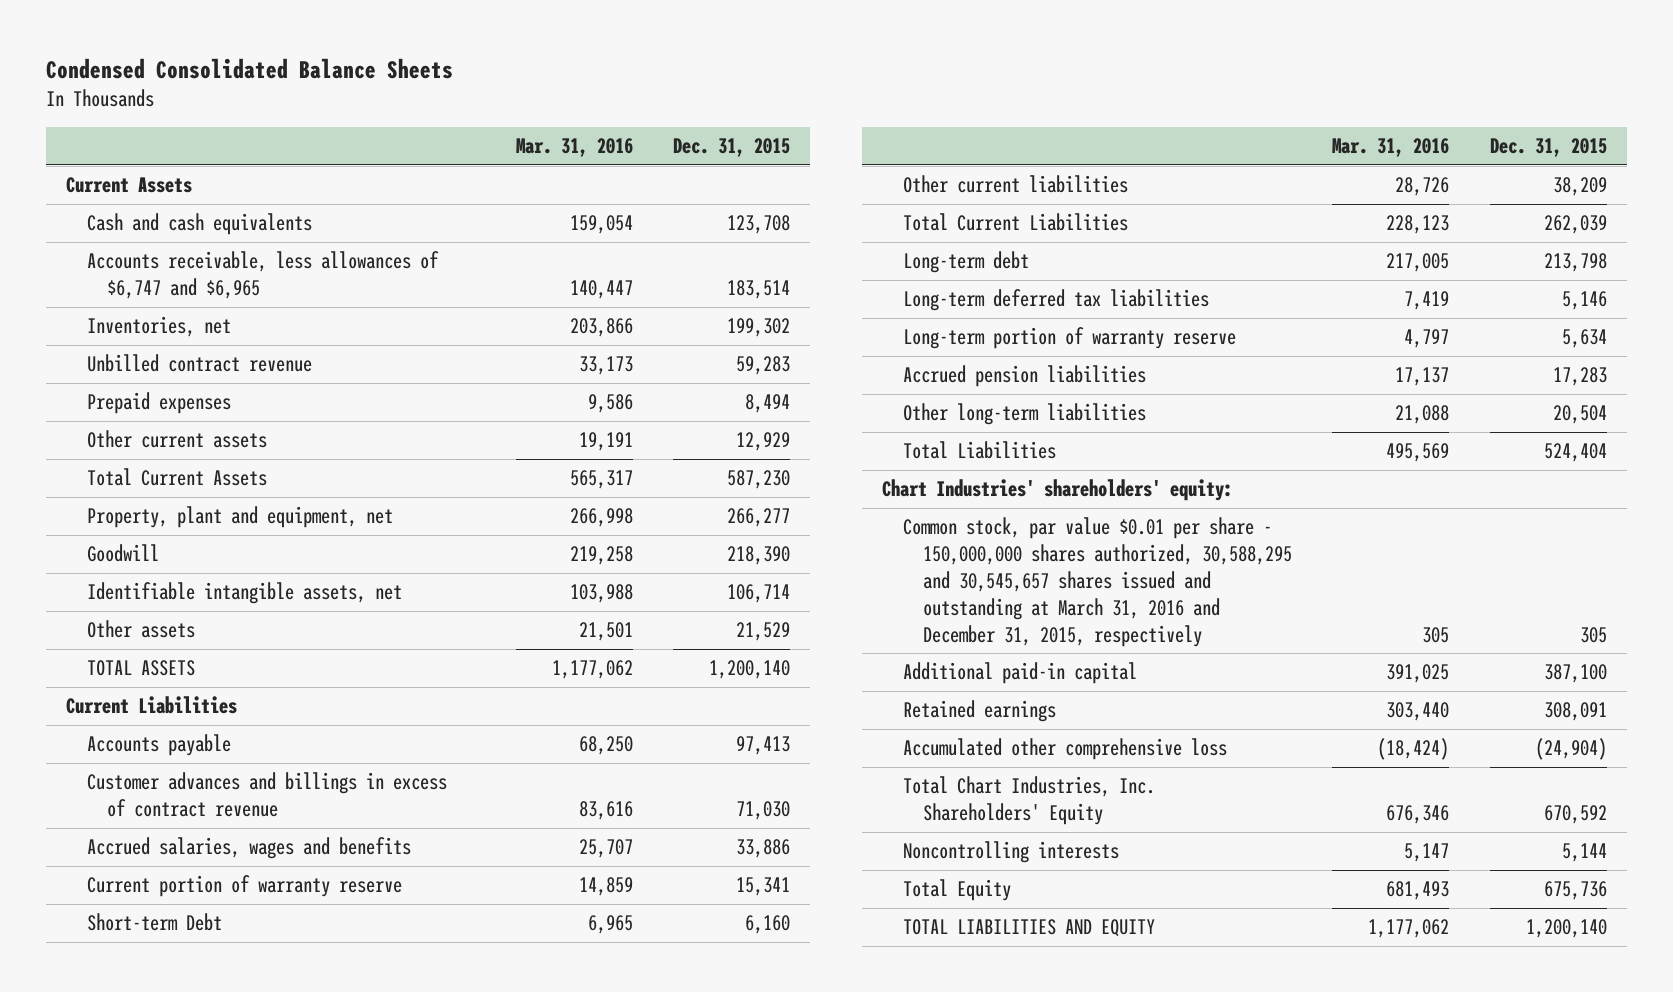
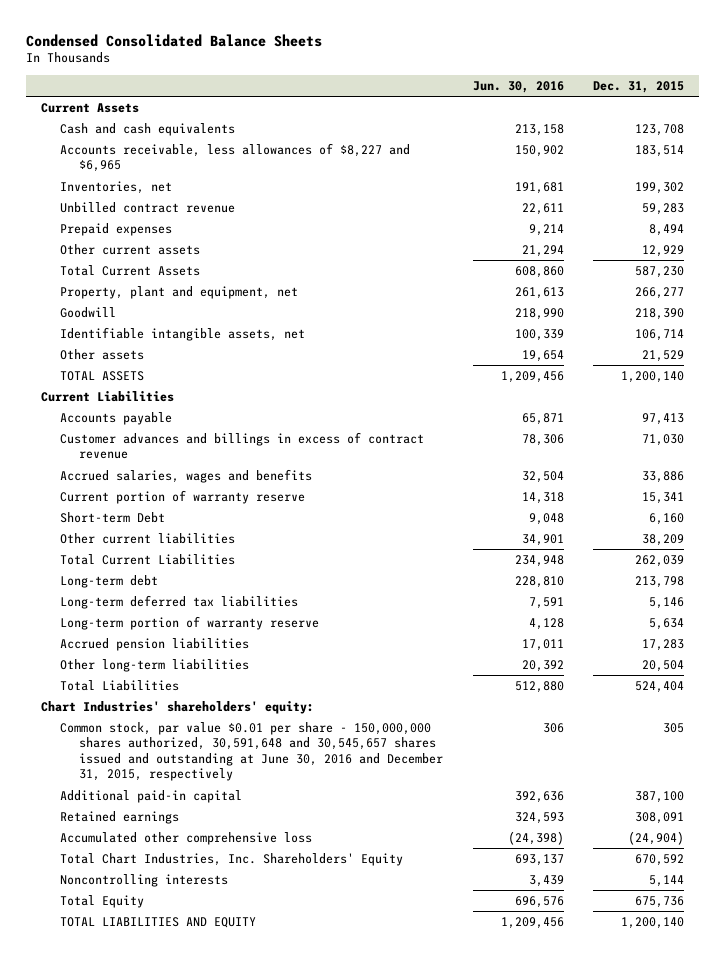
[516,138,634,158] Mar. 31, 2016 -> none
none -> [472,81,564,94] Jun. 30, 2016
[86,251,439,299] Accounts receivable, less allowances of $6,747 and $6,965 -> [60,143,411,173] Accounts receivable, less allowances of $8,227 and $6,965
[902,517,1293,647] Common stock, par value $0.01 per share - 150,000,000 shares authorized, 30,588,295 and 30,545,657 shares issued and outstanding at March 31, 2016 and December 31, 2015, respectively -> [60,722,444,782] Common stock, par value $0.01 per share - 150,000,000 shares authorized, 30,591,648 and 30,545,657 shares issued and outstanding at June 30, 2016 and December 31, 2015, respectively

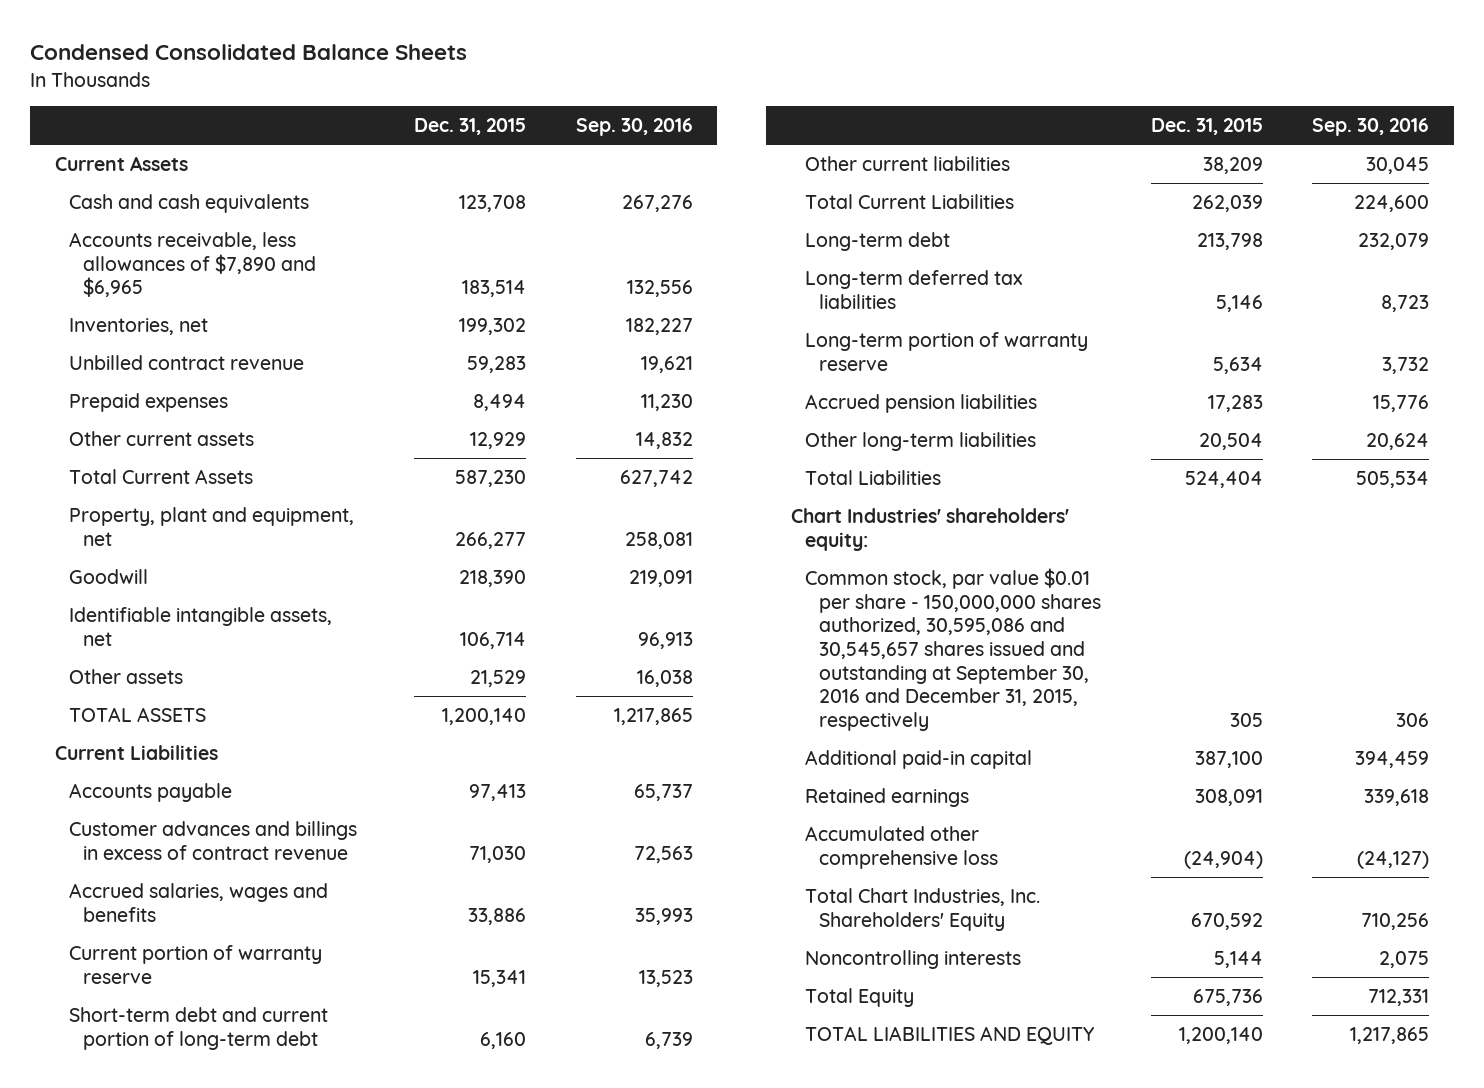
[472,81,564,94] Jun. 30, 2016 -> none
none -> [575,118,693,137] Sep. 30, 2016
[60,143,411,173] Accounts receivable, less allowances of $8,227 and $6,965 -> [68,232,316,298] Accounts receivable, less allowances of $7,890 and $6,965
[60,512,166,524] Short-term Debt -> [68,1007,328,1050] Short-term debt and current portion of long-term debt
[60,722,444,782] Common stock, par value $0.01 per share - 150,000,000 shares authorized, 30,591,648 and 30,545,657 shares issued and outstanding at June 30, 2016 and December 31, 2015, respectively -> [805,568,1102,731] Common stock, par value $0.01 per share - 150,000,000 shares authorized, 30,595,086 and 30,545,657 shares issued and outstanding at September 30, 2016 and December 31, 2015, respectively

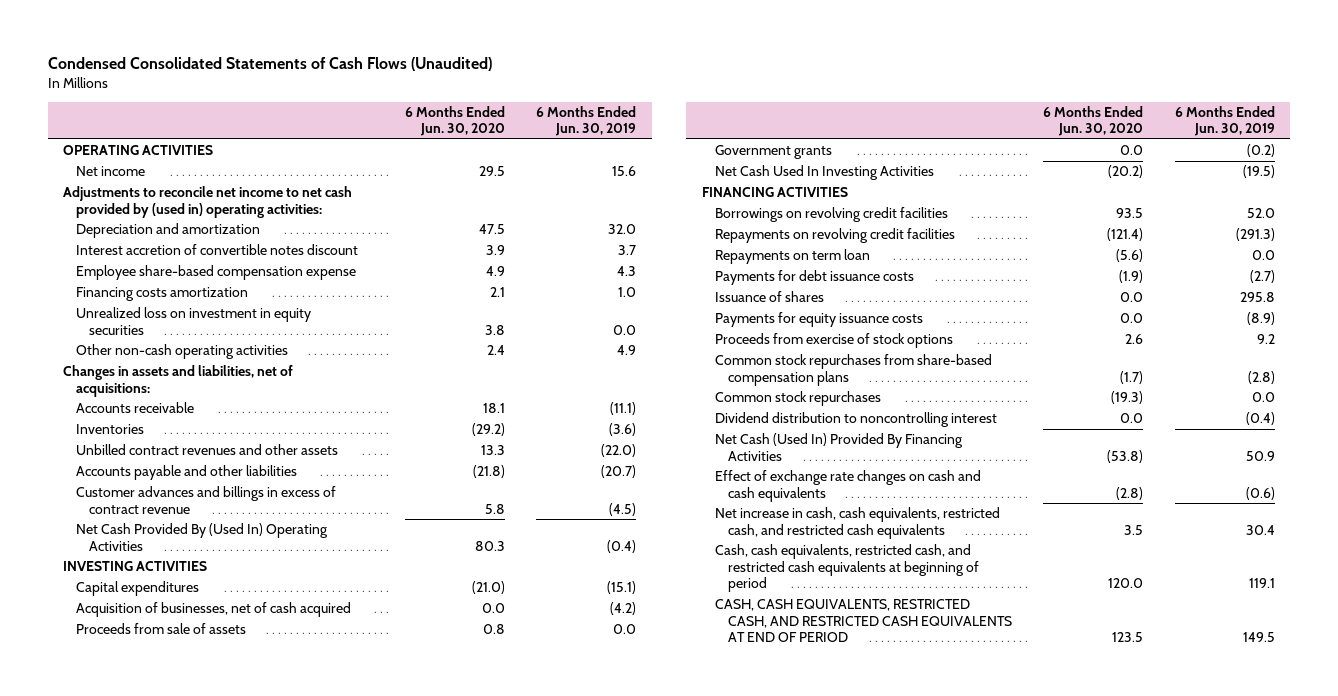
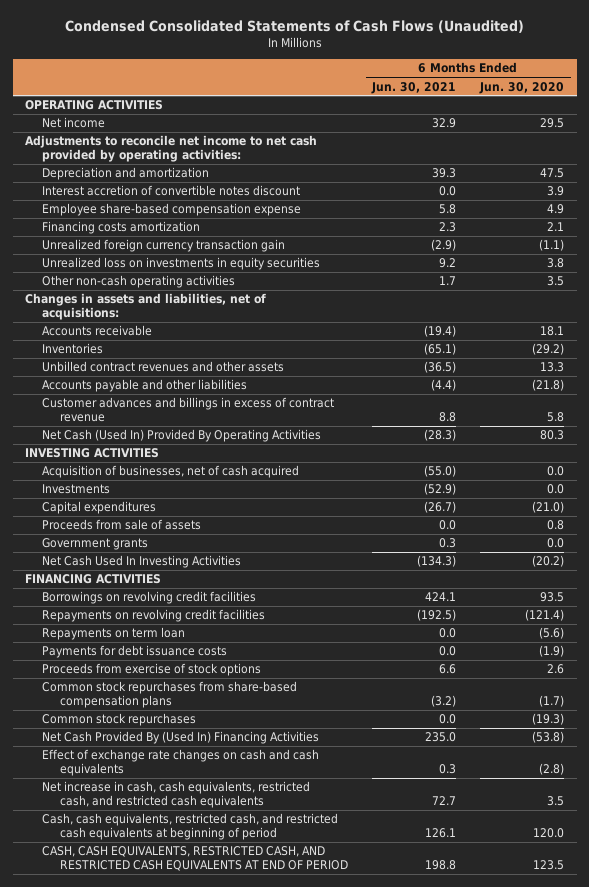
[536,105,637,137] 6 Months Ended Jun. 30, 2019 -> none
none -> [371,81,457,94] Jun. 30, 2021
[63,186,353,218] Adjustments to reconcile net income to net cash provided by (used in) operating activities: -> [24,135,317,163] Adjustments to reconcile net income to net cash provided by operating activities:
none -> [42,239,286,253] Unrealized foreign currency transaction gain
[76,307,312,335] Unrealized loss on investment in equity securities -> [42,257,321,271] Unrealized loss on investments in equity securities
[486,345,505,356] 2.4 -> [547,276,565,287] 3.5
[76,523,329,551] Net Cash Provided By (Used In) Operating Activities -> [42,429,322,443] Net Cash (Used In) Provided By Operating Activities
none -> [42,484,111,495] Investments
[76,581,200,597] Capital expenditures -> [42,501,157,515] Capital expenditures
[714,291,824,303] Issuance of shares -> none
[714,312,923,328] Payments for equity issuance costs -> none
[714,412,997,428] Dividend distribution to noncontrolling interest -> none
[714,433,963,461] Net Cash (Used In) Provided By Financing Activities -> [42,731,320,745] Net Cash Provided By (Used In) Financing Activities

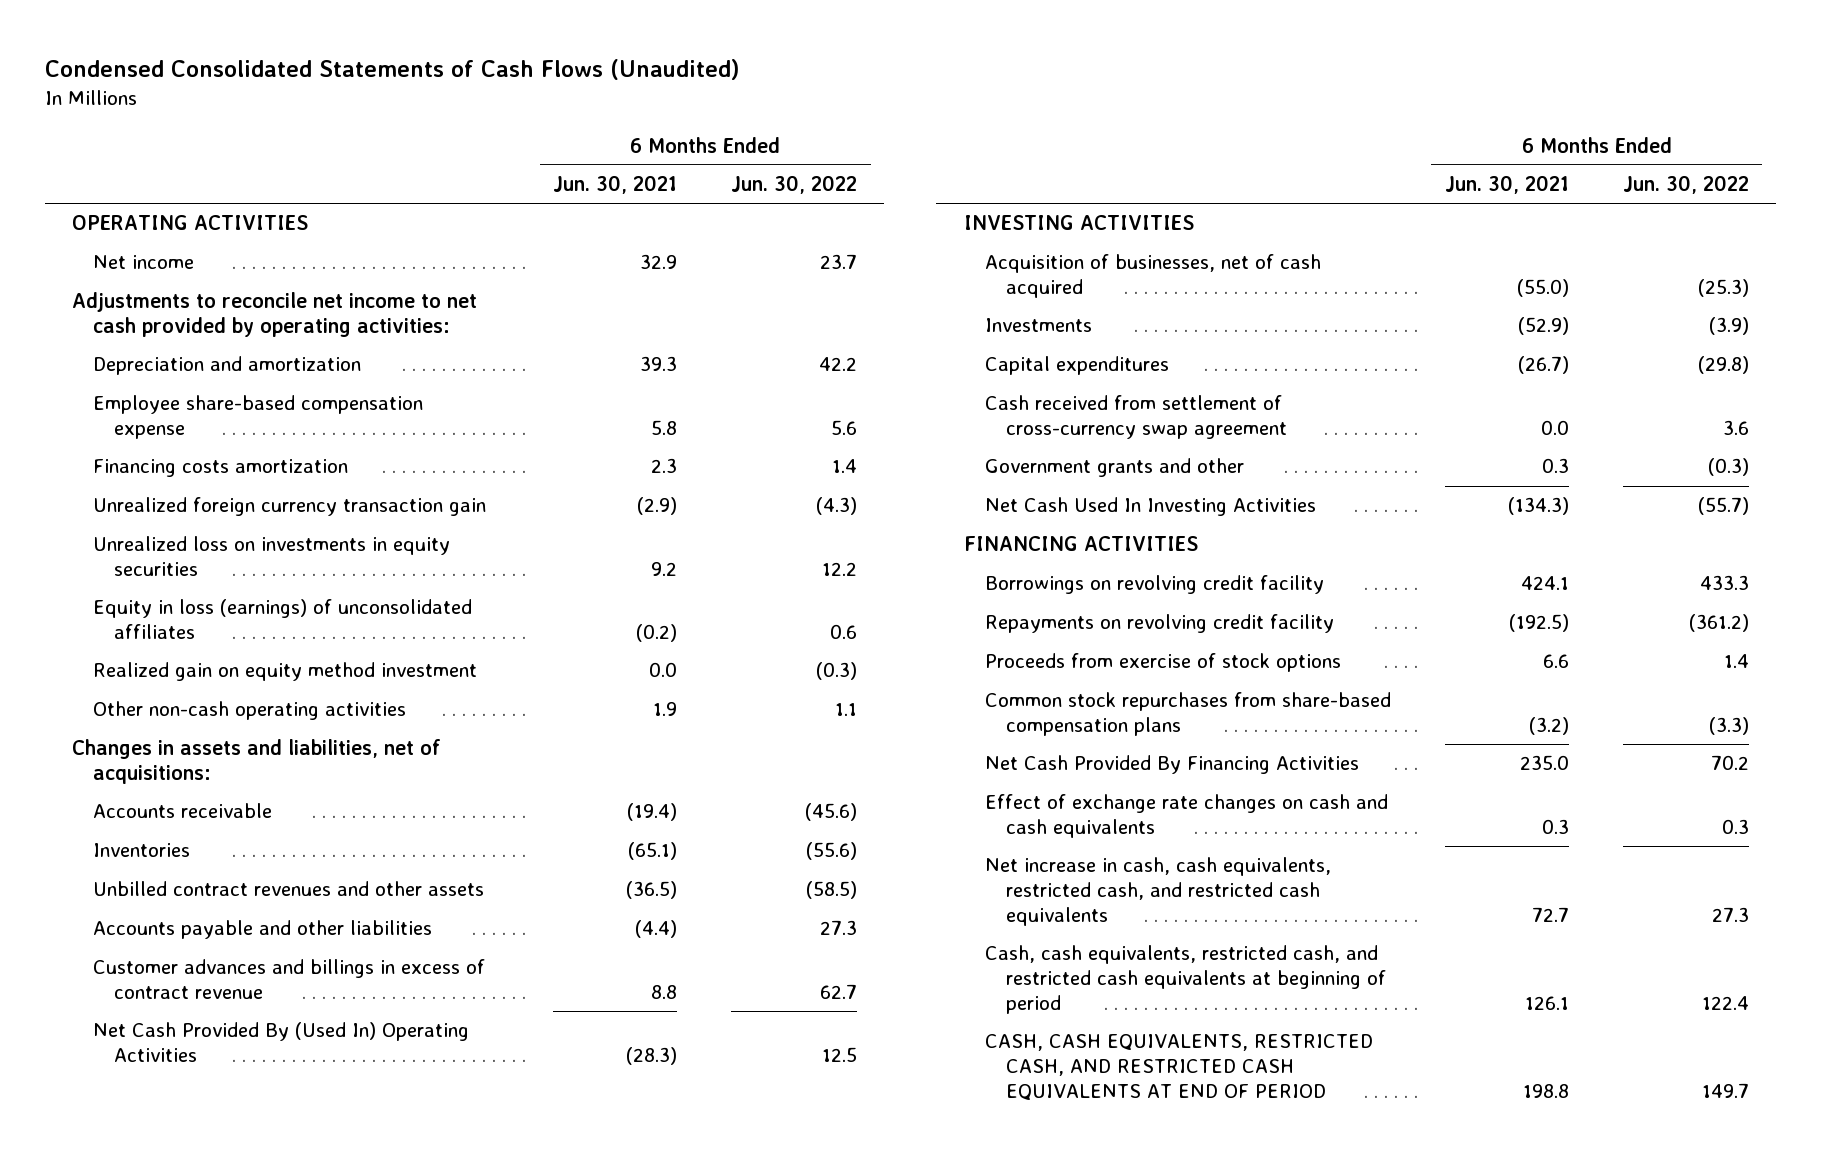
[479,81,565,94] Jun. 30, 2020 -> none
none -> [731,175,858,195] Jun. 30, 2022
[42,185,301,197] Interest accretion of convertible notes discount -> none
none -> [93,599,473,640] Equity in loss (earnings) of unconsolidated affiliates
none -> [93,662,478,682] Realized gain on equity method investment
[439,276,457,286] 1.7 -> [653,702,678,717] 1.9
[42,429,322,443] Net Cash (Used In) Provided By Operating Activities -> [93,1022,470,1063] Net Cash Provided By (Used In) Operating Activities
[42,519,202,531] Proceeds from sale of assets -> none
none -> [984,395,1287,440] Cash received from settlement of cross-currency swap agreement
[42,538,149,551] Government grants -> [984,458,1244,478] Government grants and other
[42,627,186,641] Repayments on term loan -> none
[42,645,228,659] Payments for debt issuance costs -> none
[42,591,257,605] Borrowings on revolving credit facilities -> [984,575,1324,595] Borrowings on revolving credit facility
[42,609,266,623] Repayments on revolving credit facilities -> [984,614,1334,634] Repayments on revolving credit facility
[42,713,197,727] Common stock repurchases -> none
[42,731,320,745] Net Cash Provided By (Used In) Financing Activities -> [984,755,1359,775] Net Cash Provided By Financing Activities

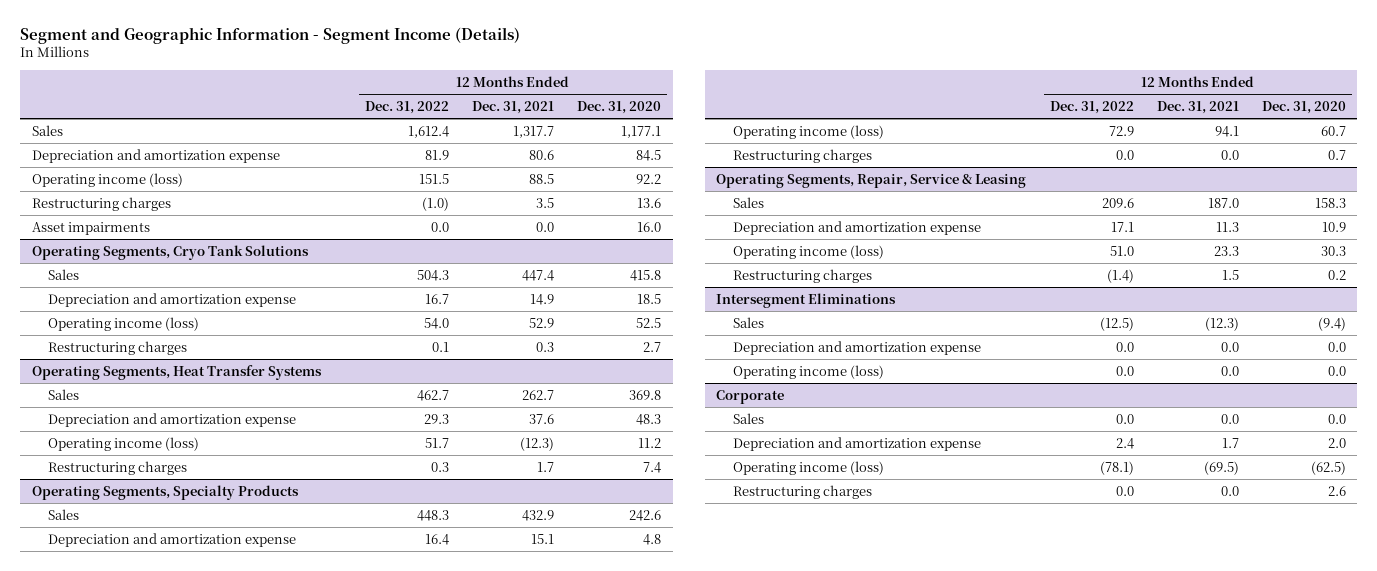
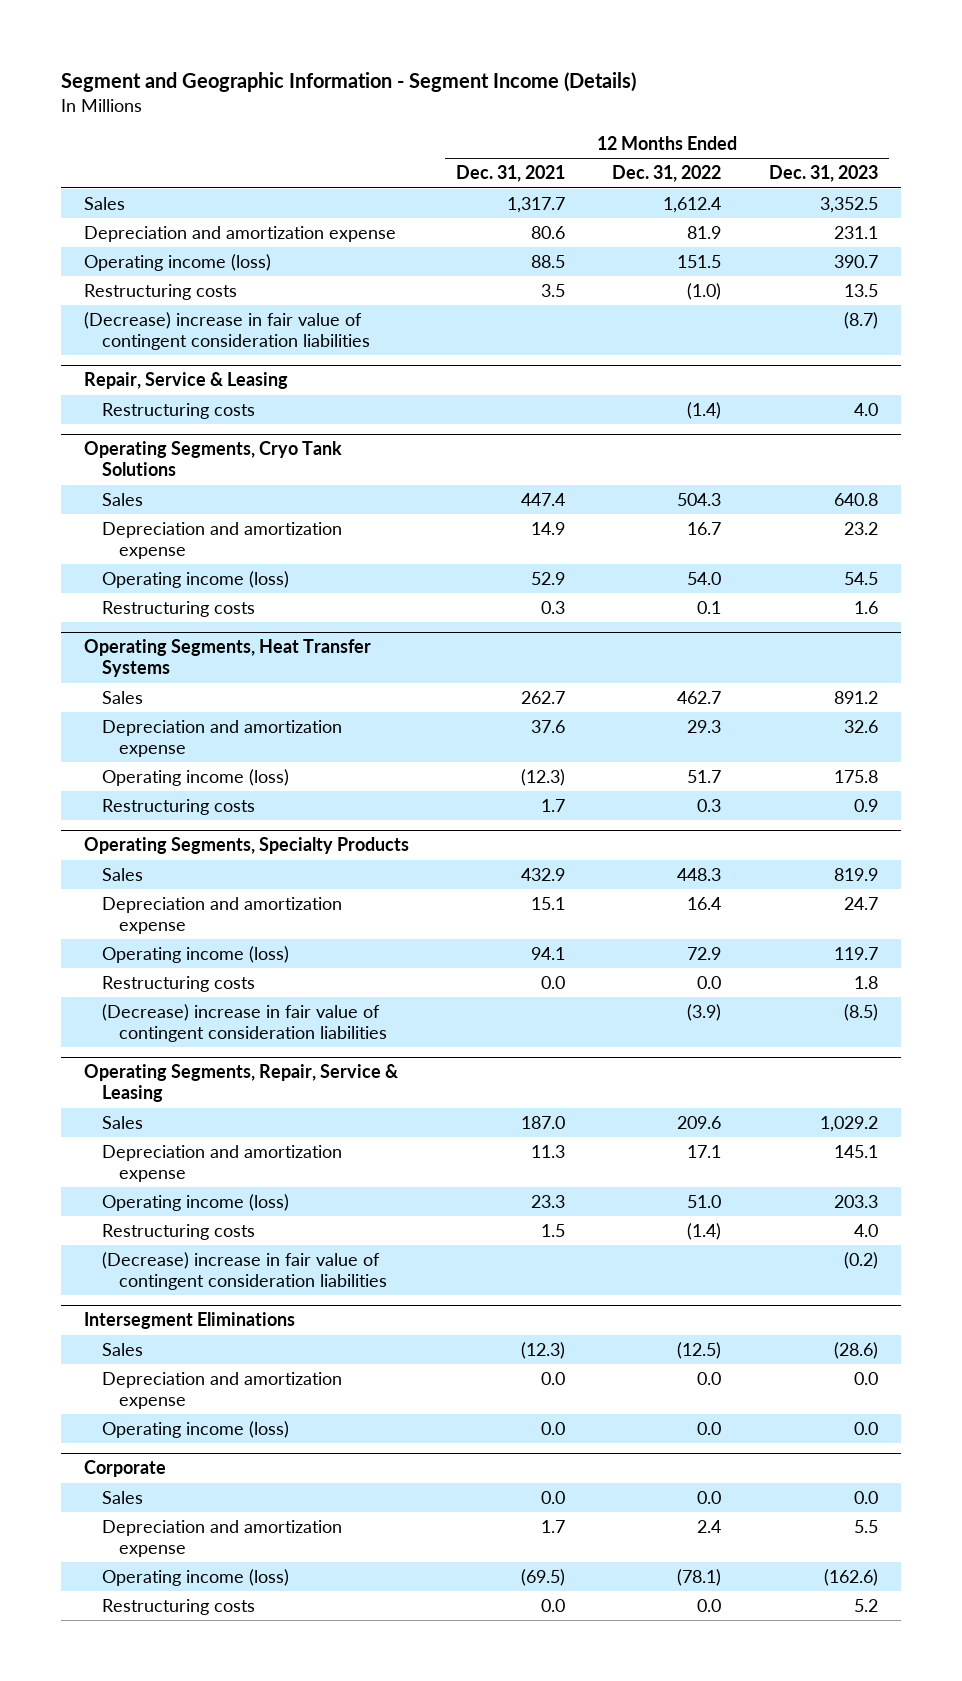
[577,100,662,114] Dec. 31, 2020 -> none
none -> [768,165,878,183] Dec. 31, 2023
[31,221,150,235] Asset impairments -> none
[31,196,171,211] Restructuring charges -> [84,284,238,301] Restructuring costs
none -> [84,312,370,350] (Decrease) increase in fair value of contingent consideration liabilities
none -> [84,372,289,390] Repair, Service & Leasing
none -> [101,403,255,420] Restructuring costs
[47,340,187,355] Restructuring charges -> [101,601,255,618] Restructuring costs
[47,460,187,475] Restructuring charges -> [101,799,255,816] Restructuring costs
[732,148,872,163] Restructuring charges -> [101,976,255,993] Restructuring costs
none -> [101,1004,387,1042] (Decrease) increase in fair value of contingent consideration liabilities
[732,268,872,283] Restructuring charges -> [101,1224,255,1241] Restructuring costs
none -> [101,1252,387,1290] (Decrease) increase in fair value of contingent consideration liabilities
[732,484,872,499] Restructuring charges -> [101,1599,255,1616] Restructuring costs

